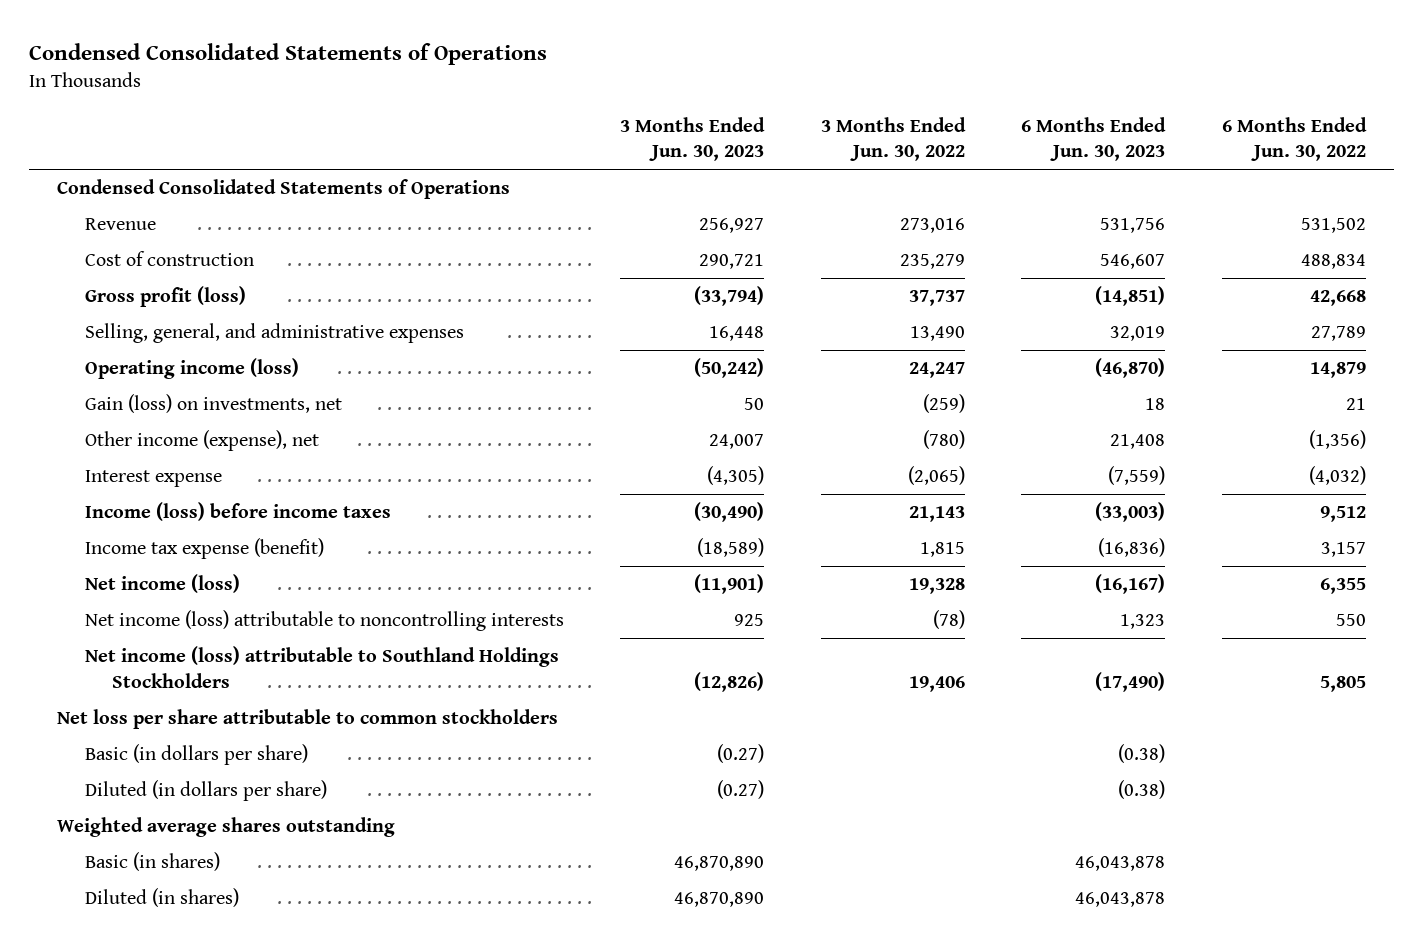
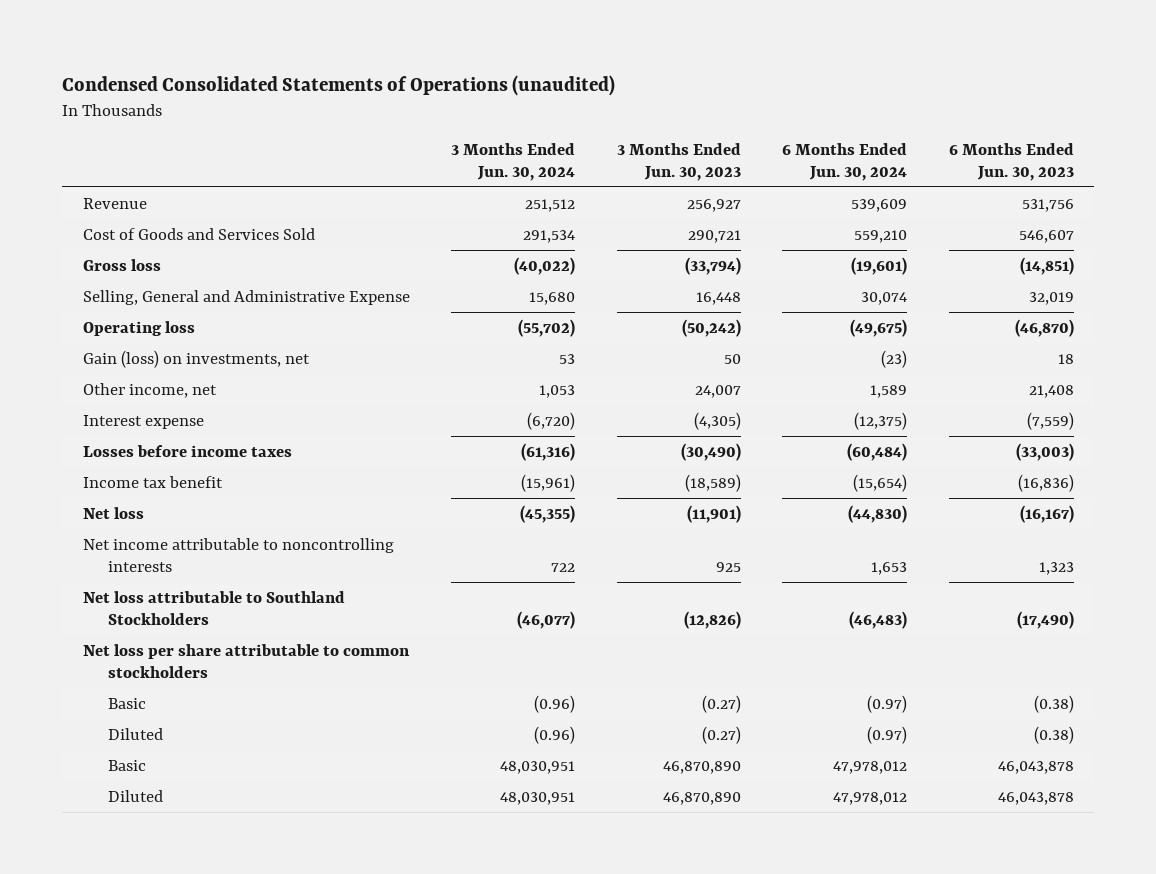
[29,43,548,66] Condensed Consolidated Statements of Operations -> [61,74,615,96] Condensed Consolidated Statements of Operations (unaudited)
[820,116,966,162] 3 Months Ended Jun. 30, 2022 -> none
[1222,116,1368,162] 6 Months Ended Jun. 30, 2022 -> none
none -> [451,142,576,181] 3 Months Ended Jun. 30, 2024
none -> [782,142,908,181] 6 Months Ended Jun. 30, 2024
[57,179,511,200] Condensed Consolidated Statements of Operations -> none
[84,251,254,267] Cost of construction -> [82,227,315,240] Cost of Goods and Services Sold
[84,286,246,308] Gross profit (loss) -> [82,258,161,271] Gross loss
[84,323,464,344] Selling, general, and administrative expenses -> [82,289,410,305] Selling, General and Administrative Expense
[84,358,299,380] Operating income (loss) -> [82,320,195,336] Operating loss
[84,430,319,452] Other income (expense), net -> [82,382,217,398] Other income, net
[84,502,391,522] Income (loss) before income taxes -> [82,444,292,457] Losses before income taxes
[84,538,324,560] Income tax expense (benefit) -> [82,475,223,488] Income tax benefit
[84,574,240,594] Net income (loss) -> [82,506,144,519] Net loss
[84,610,564,632] Net income (loss) attributable to noncontrolling interests -> [82,537,394,572] Net income attributable to noncontrolling interests
[84,646,559,689] Net income (loss) attributable to Southland Holdings Stockholders -> [82,590,345,625] Net loss attributable to Southland Stockholders
[57,817,396,838] Weighted average shares outstanding -> none
[84,744,308,766] Basic (in dollars per share) -> [108,697,147,709] Basic
[84,780,327,802] Diluted (in dollars per share) -> [108,727,164,740] Diluted
[84,852,220,872] Basic (in shares) -> [108,759,147,771] Basic
[84,888,239,908] Diluted (in shares) -> [108,789,164,802] Diluted

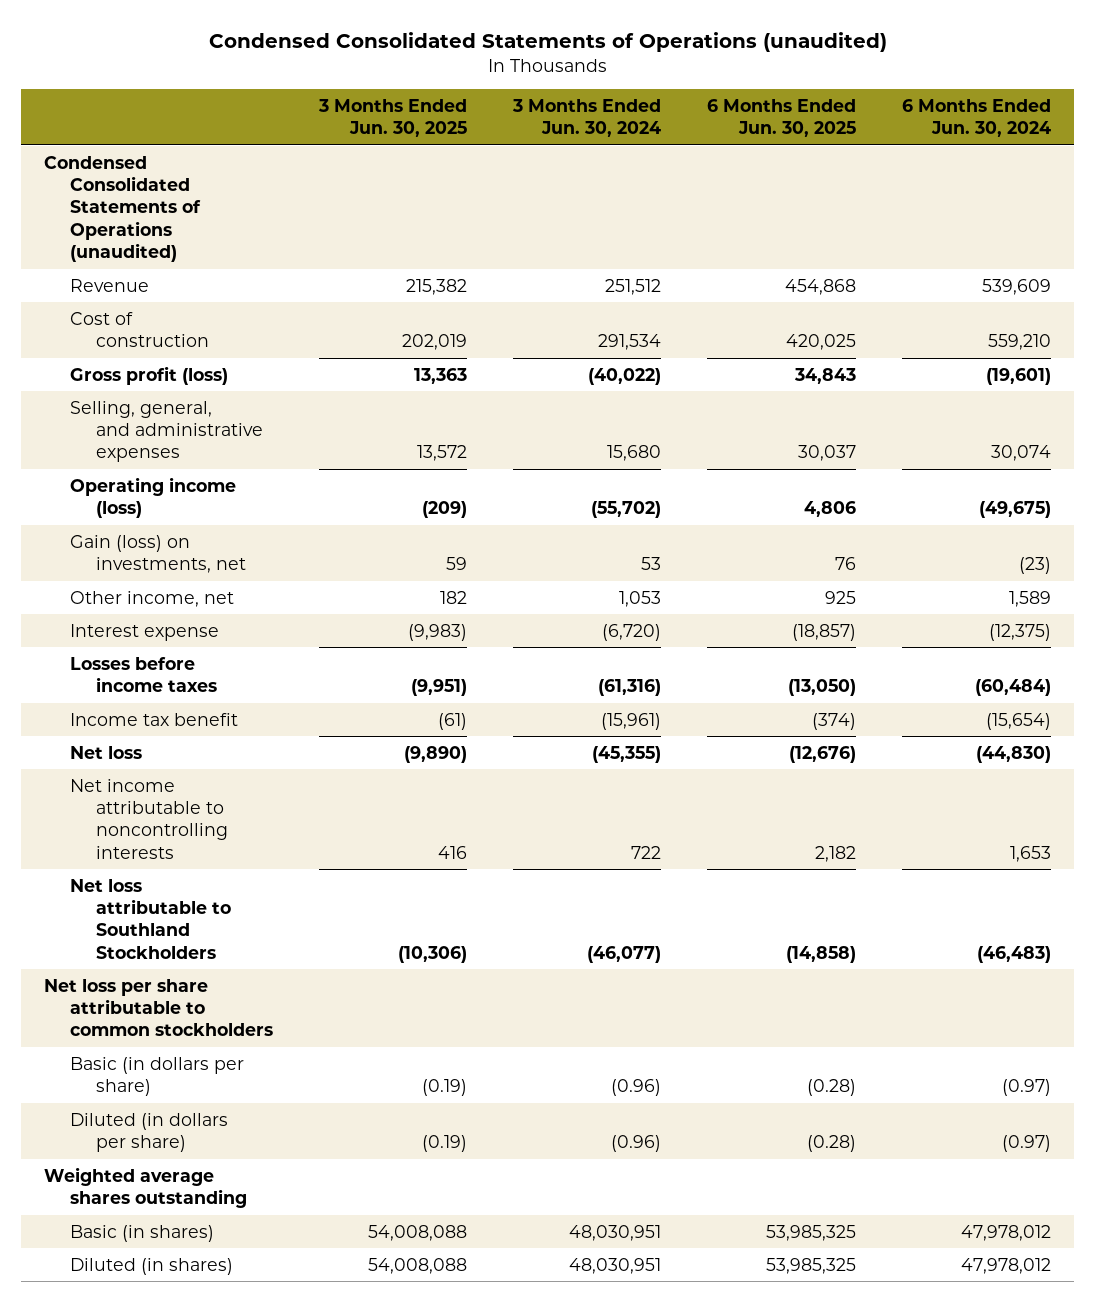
[616,142,741,181] 3 Months Ended Jun. 30, 2023 -> none
[948,142,1074,181] 6 Months Ended Jun. 30, 2023 -> none
none -> [318,98,468,138] 3 Months Ended Jun. 30, 2025
none -> [706,98,856,138] 6 Months Ended Jun. 30, 2025
none -> [44,155,202,262] Condensed Consolidated Statements of Operations (unaudited)
[82,227,315,240] Cost of Goods and Services Sold -> [70,311,209,348] Cost of construction
[82,258,161,271] Gross loss -> [70,365,229,385] Gross profit (loss)
[82,289,410,305] Selling, General and Administrative Expense -> [70,400,263,463] Selling, general, and administrative expenses
[82,320,195,336] Operating loss -> [70,476,237,519] Operating income (loss)
[108,697,147,709] Basic -> [70,1056,245,1097] Basic (in dollars per share)
[108,727,164,740] Diluted -> [70,1112,229,1153] Diluted (in dollars per share)
none -> [44,1166,248,1209] Weighted average shares outstanding
[108,759,147,771] Basic -> [70,1224,215,1242] Basic (in shares)
[108,789,164,802] Diluted -> [70,1257,234,1275] Diluted (in shares)

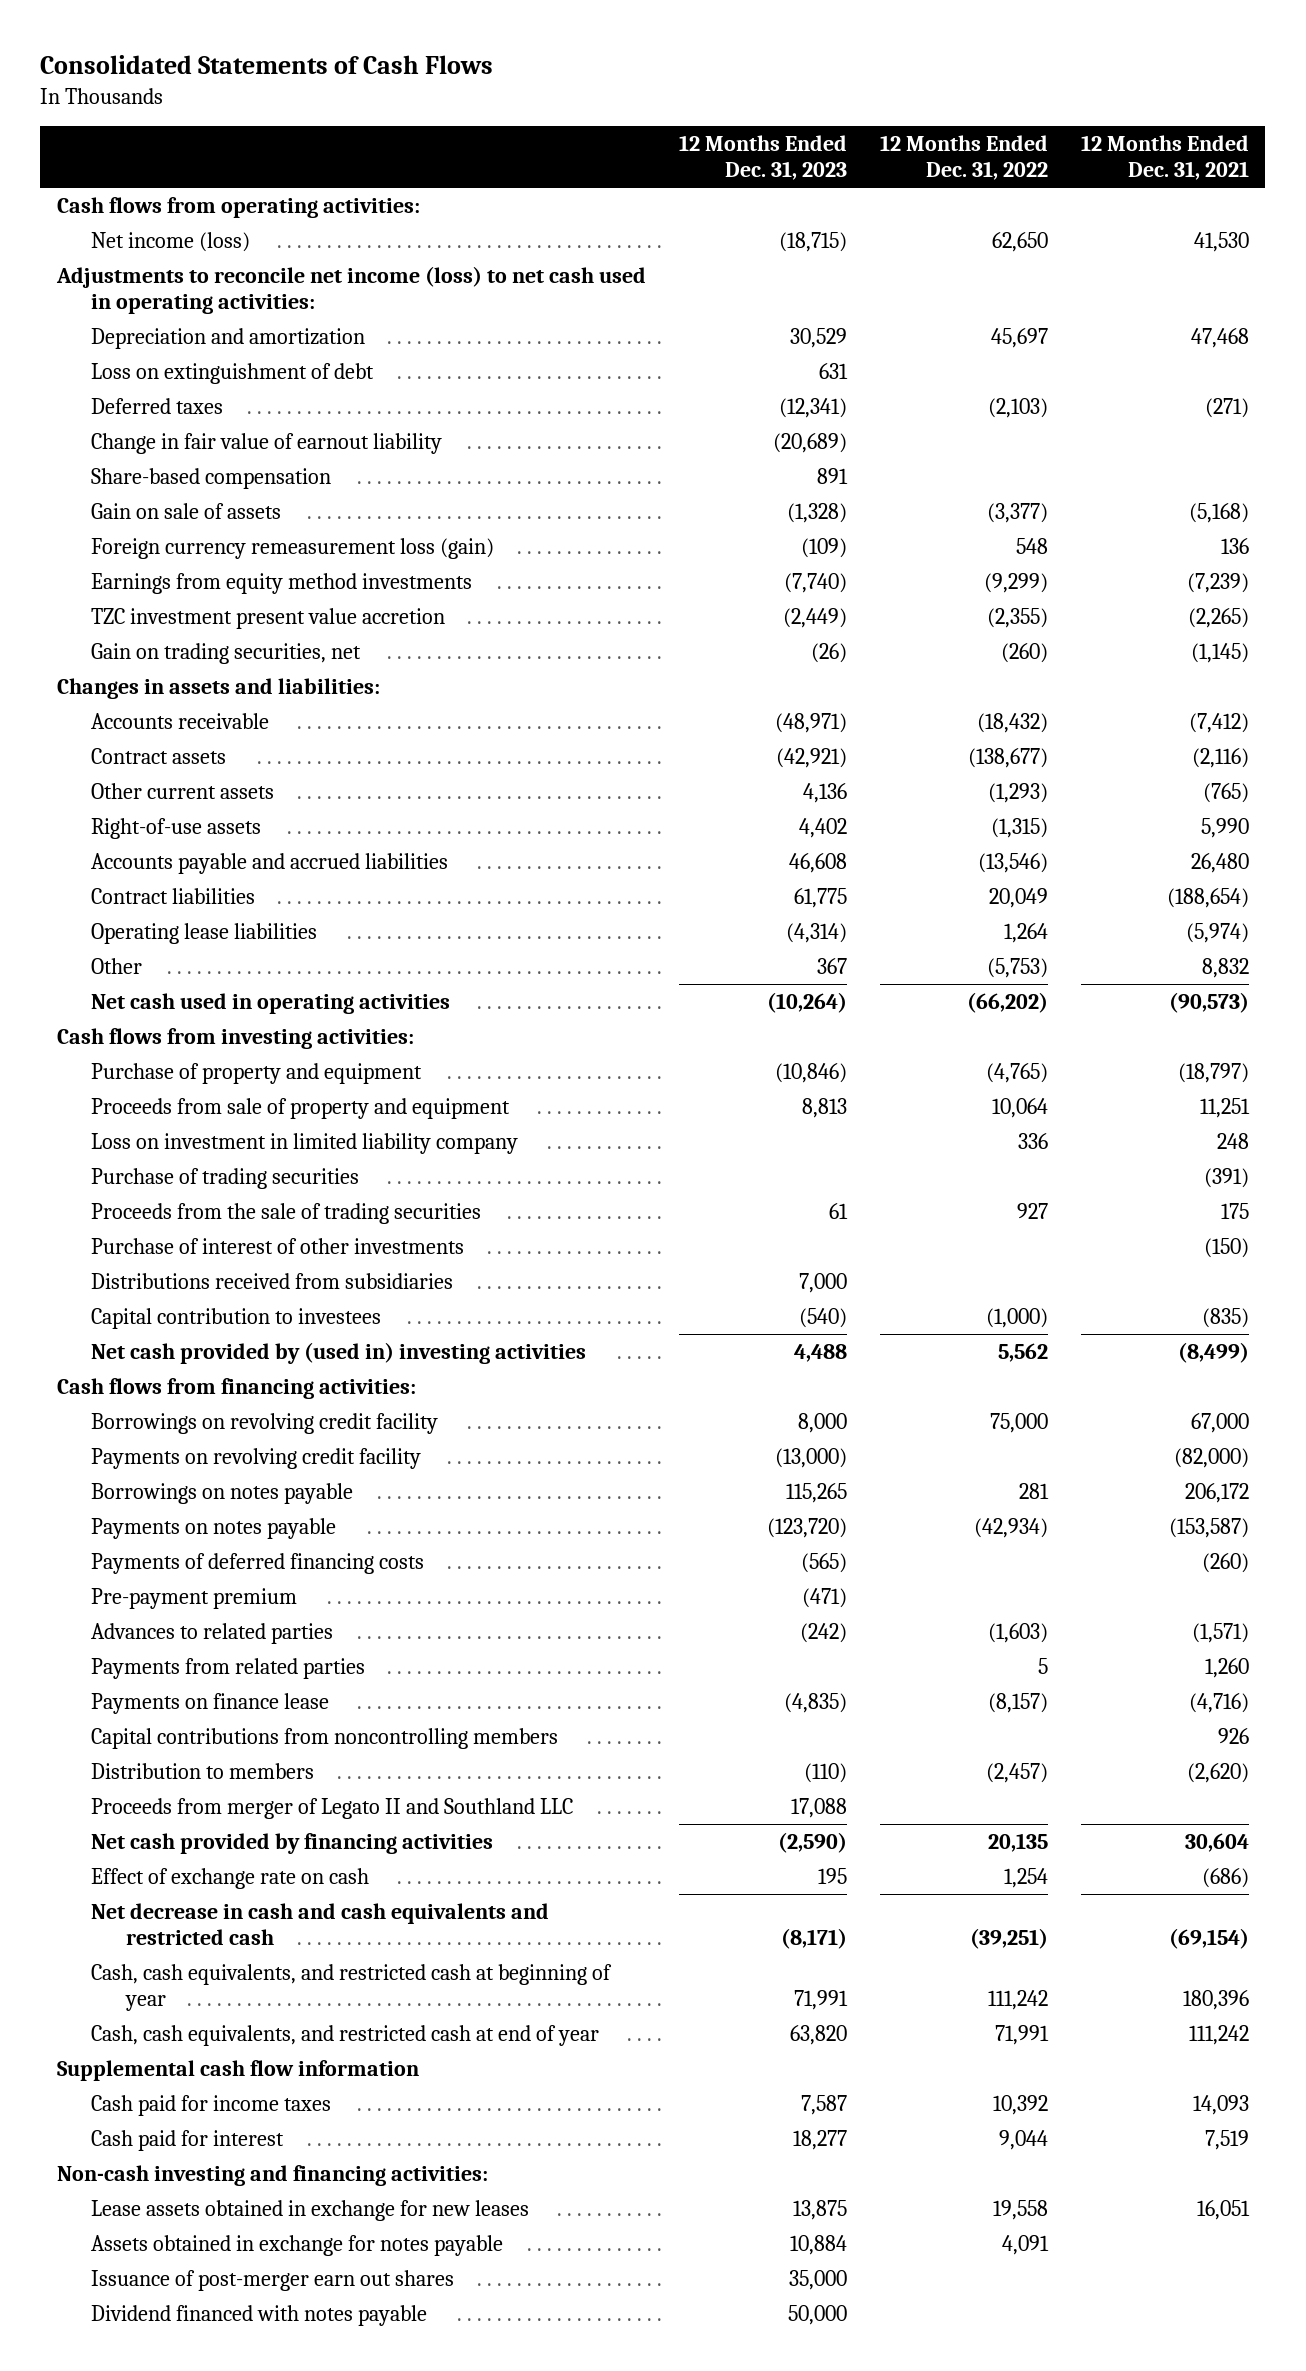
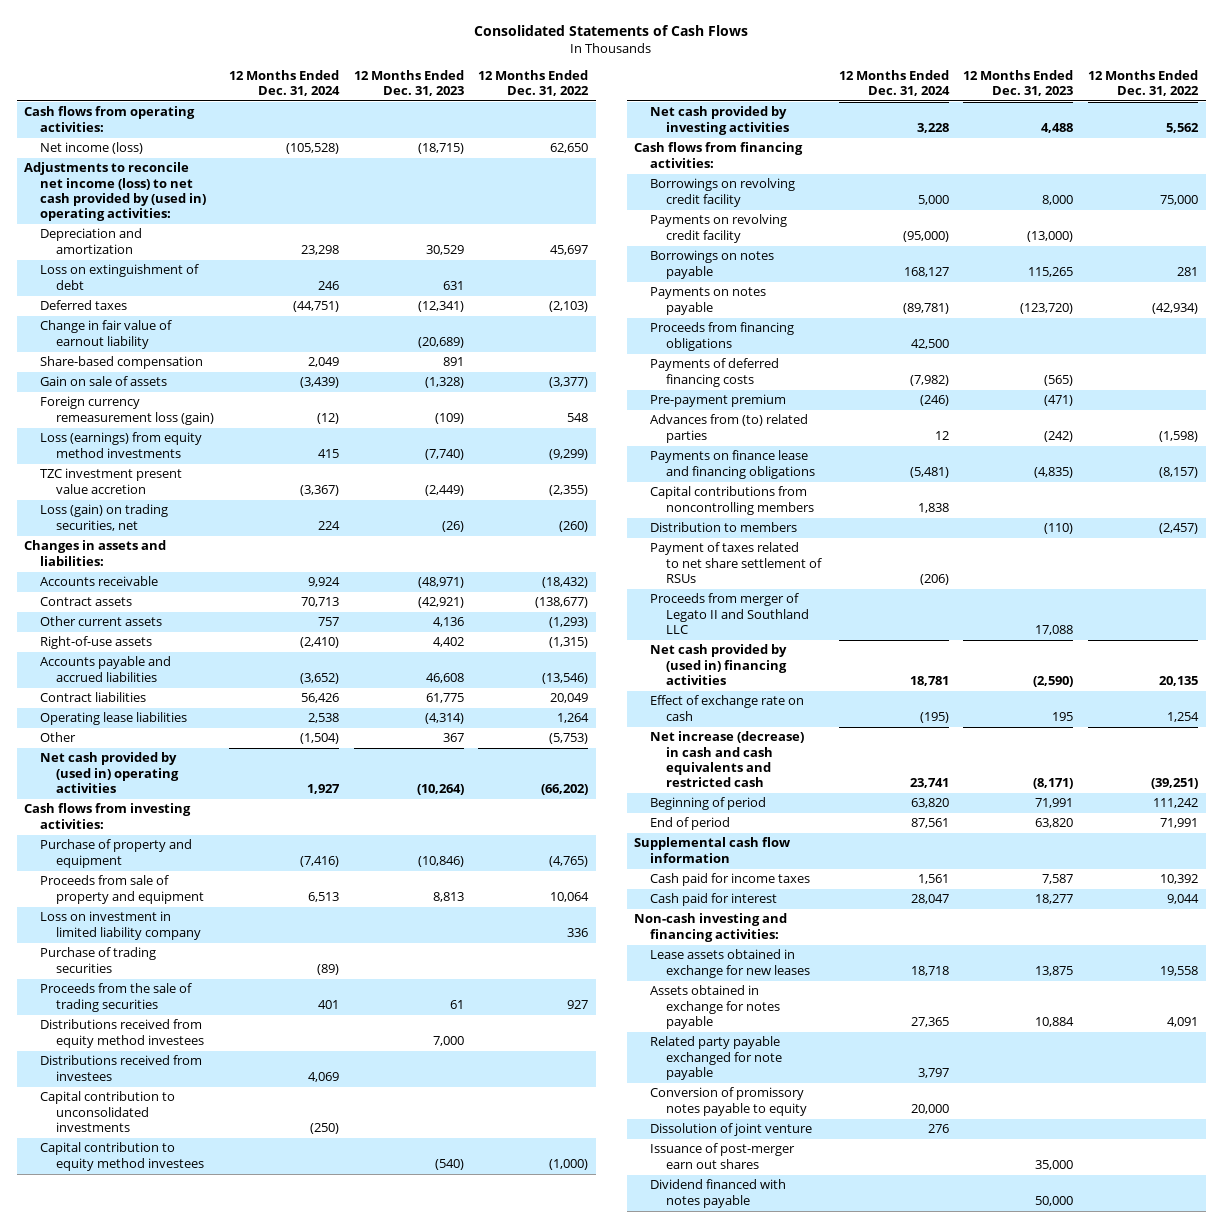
[1080,135,1249,180] 12 Months Ended Dec. 31, 2021 -> none
none -> [228,69,340,96] 12 Months Ended Dec. 31, 2024
[55,266,646,314] Adjustments to reconcile net income (loss) to net cash used in operating activities: -> [24,162,207,222] Adjustments to reconcile net income (loss) to net cash provided by (used in) operating activities:
[91,573,473,595] Earnings from equity method investments -> [40,432,203,458] Loss (earnings) from equity method investments
[91,643,362,665] Gain on trading securities, net -> [40,504,169,531] Loss (gain) on trading securities, net
[91,993,451,1015] Net cash used in operating activities -> [40,752,180,794] Net cash provided by (used in) operating activities
[91,1238,465,1255] Purchase of interest of other investments -> none
[91,1273,454,1290] Distributions received from subsidiaries -> [40,1019,205,1048] Distributions received from equity method investees
none -> [40,1055,203,1081] Distributions received from investees
none -> [40,1091,176,1133] Capital contribution to unconsolidated investments
[91,1308,382,1330] Capital contribution to investees -> [40,1142,205,1171] Capital contribution to equity method investees
[91,1342,587,1365] Net cash provided by (used in) investing activities -> [649,106,789,135] Net cash provided by investing activities
none -> [649,322,794,351] Proceeds from financing obligations
[91,1658,366,1680] Payments from related parties -> none
[91,1623,334,1645] Advances to related parties -> [649,414,808,443] Advances from (to) related parties
[987,1623,1048,1644] (1,603) -> [1159,430,1199,442] (1,598)
[91,1693,330,1715] Payments on finance lease -> [649,450,815,479] Payments on finance lease and financing obligations
none -> [649,542,822,584] Payment of taxes related to net share settlement of RSUs
[91,1833,494,1855] Net cash provided by financing activities -> [649,644,787,686] Net cash provided by (used in) financing activities
[91,1903,550,1945] Net decrease in cash and cash equivalents and restricted cash -> [649,731,804,788] Net increase (decrease) in cash and cash equivalents and restricted cash
[91,1964,613,2011] Cash, cash equivalents, and restricted cash at beginning of year -> [649,797,766,811] Beginning of period
[91,2025,600,2047] Cash, cash equivalents, and restricted cash at end of year -> [649,817,730,831] End of period
none -> [649,1036,782,1081] Related party payable exchanged for note payable
none -> [649,1087,807,1116] Conversion of promissory notes payable to equity
none -> [649,1123,812,1137] Dissolution of joint venture

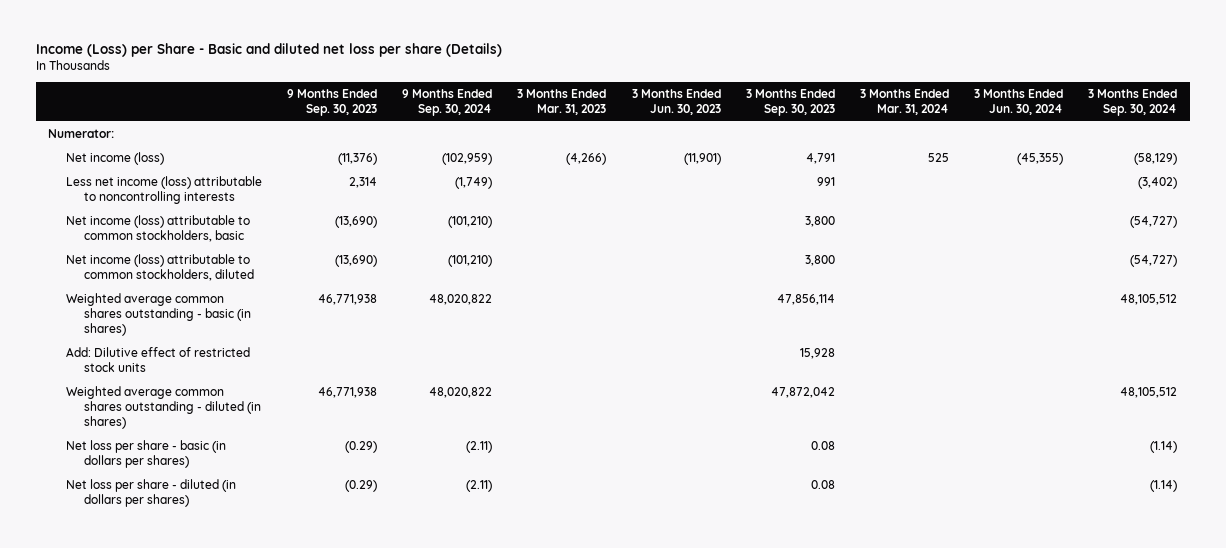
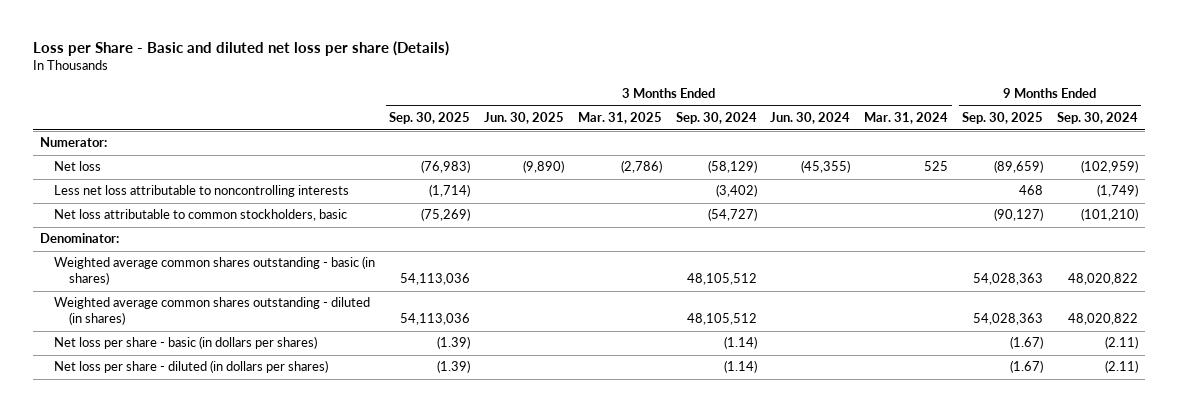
[35,43,502,58] Income (Loss) per Share - Basic and diluted net loss per share (Details) -> [33,40,450,56] Loss per Share - Basic and diluted net loss per share (Details)
[287,89,378,116] 9 Months Ended Sep. 30, 2023 -> none
[517,89,607,115] 3 Months Ended Mar. 31, 2023 -> none
[631,89,721,115] 3 Months Ended Jun. 30, 2023 -> none
[745,89,835,116] 3 Months Ended Sep. 30, 2023 -> none
none -> [389,112,471,125] Sep. 30, 2025
none -> [484,112,565,125] Jun. 30, 2025
none -> [577,112,662,125] Mar. 31, 2025
none -> [962,112,1044,125] Sep. 30, 2025
[66,254,254,281] Net income (loss) attributable to common stockholders, diluted -> none
[66,152,165,166] Net income (loss) -> [54,161,102,172] Net loss
[66,176,263,204] Less net income (loss) attributable to noncontrolling interests -> [54,185,350,198] Less net loss attributable to noncontrolling interests
[66,215,251,242] Net income (loss) attributable to common stockholders, basic -> [54,209,348,222] Net loss attributable to common stockholders, basic
none -> [40,233,120,244] Denominator:
[66,347,251,372] Add: Dilutive effect of restricted stock units -> none

